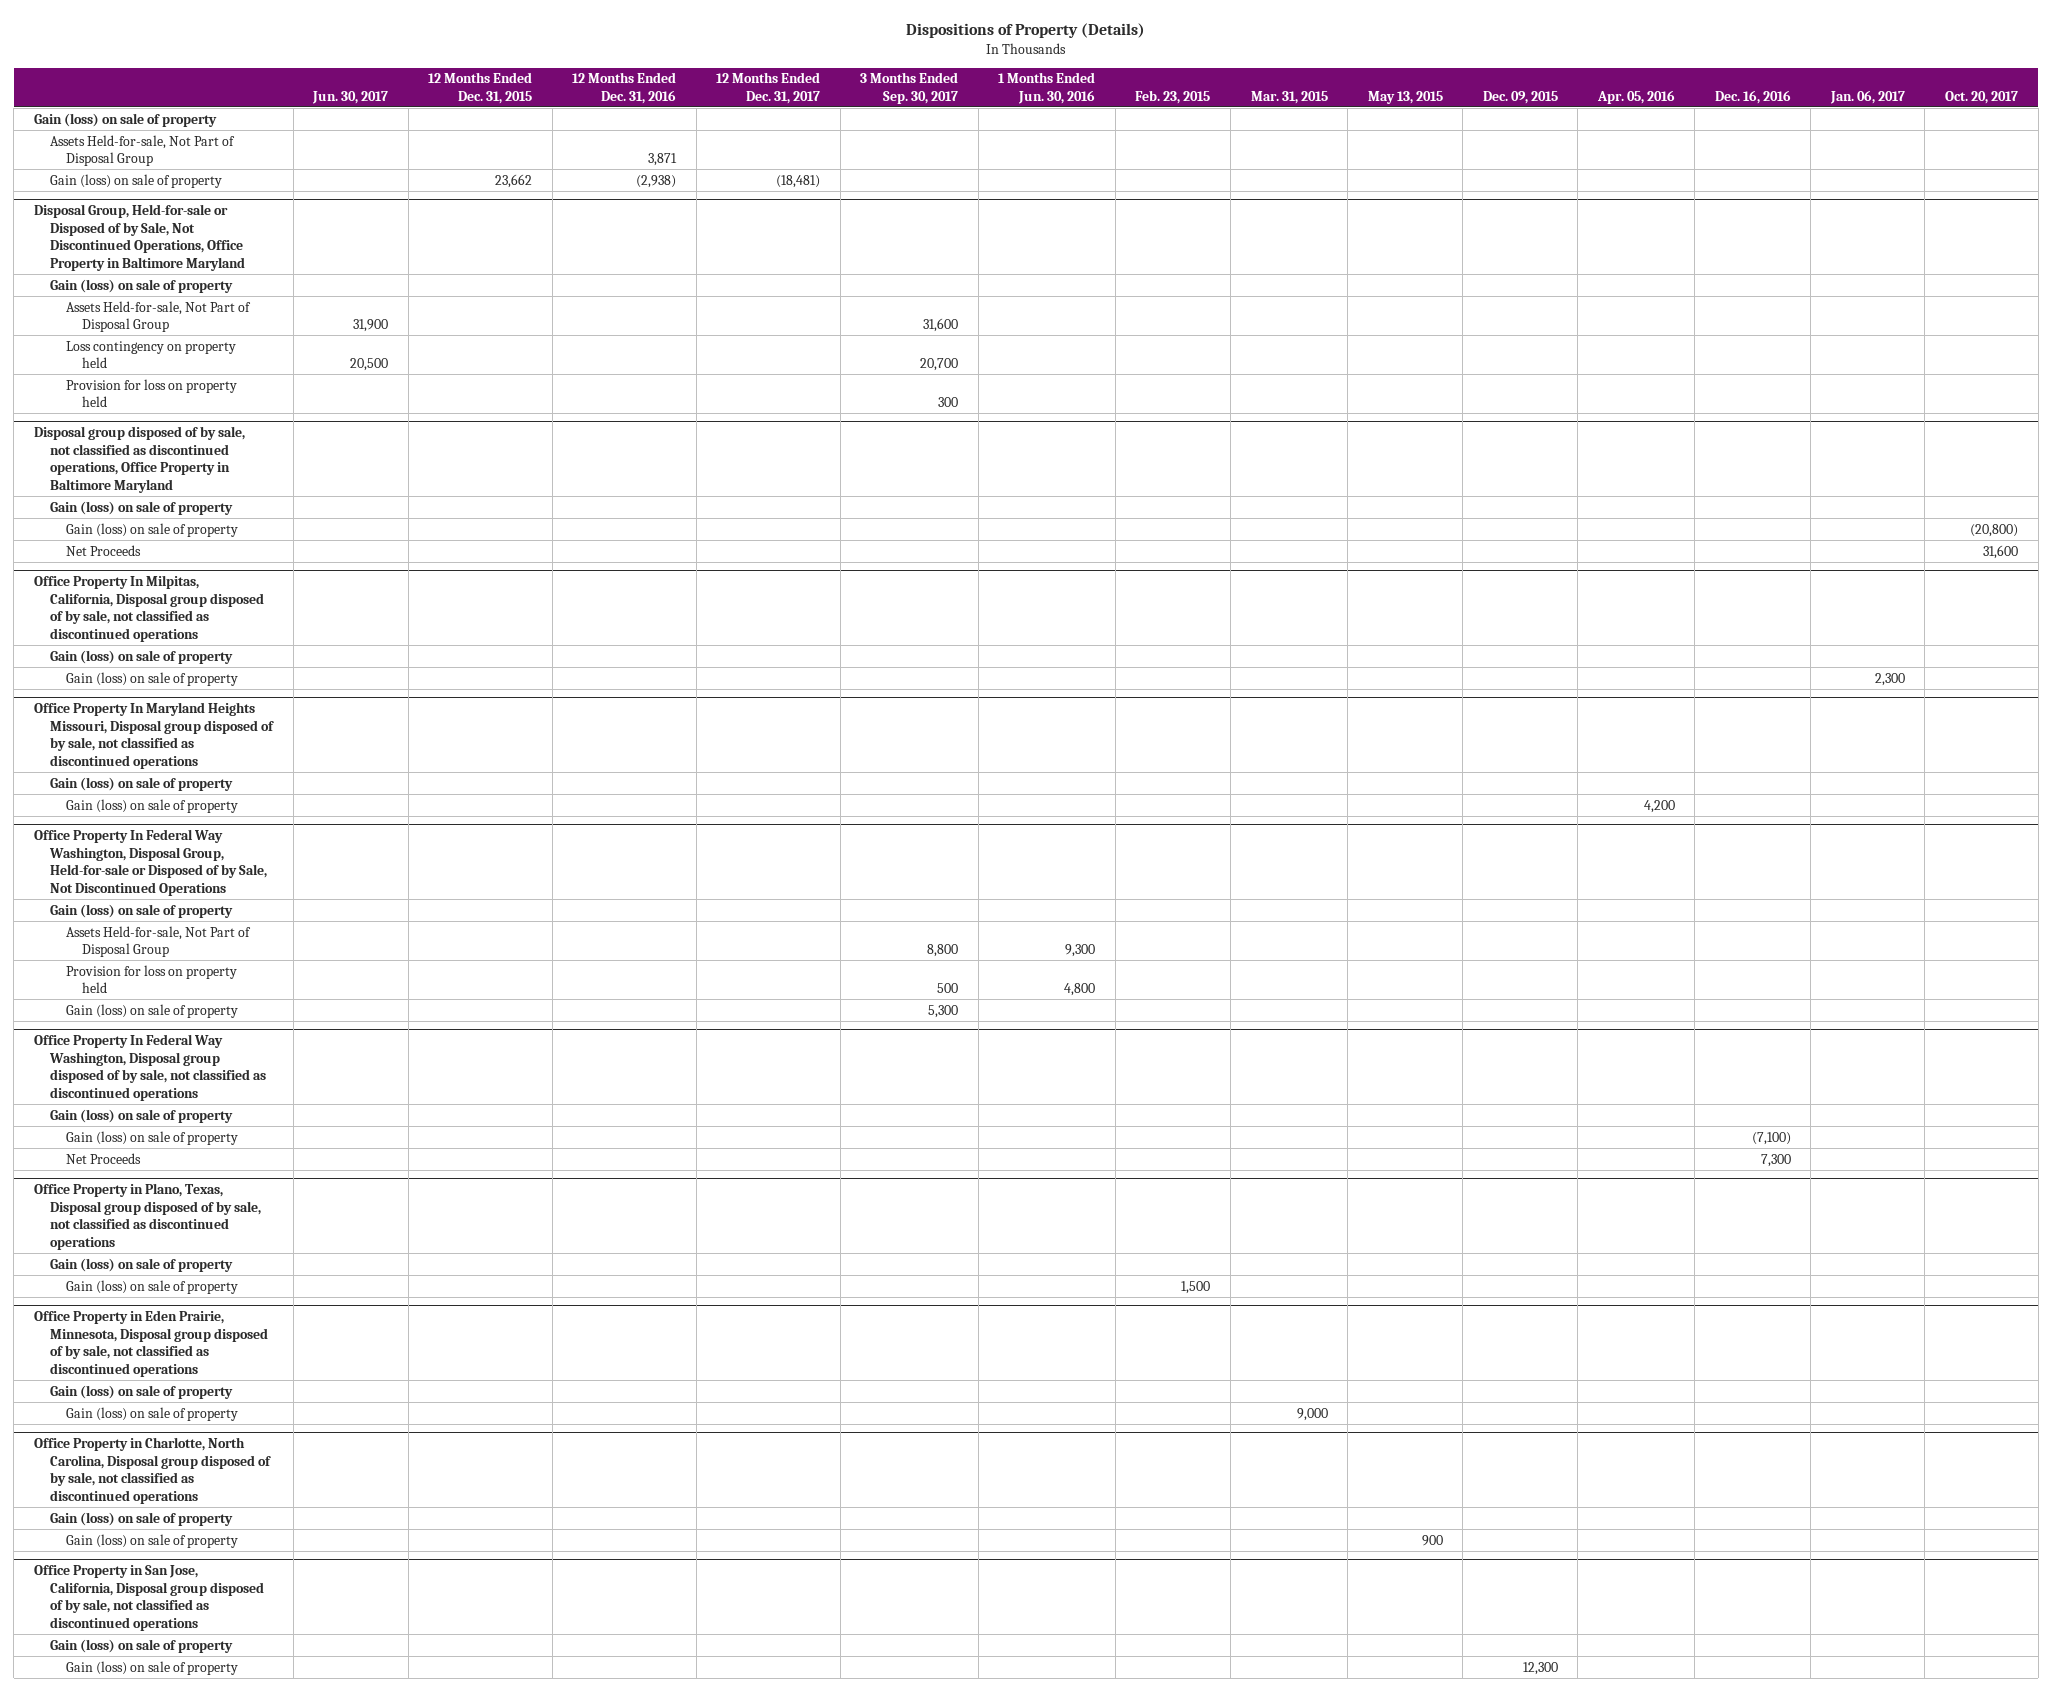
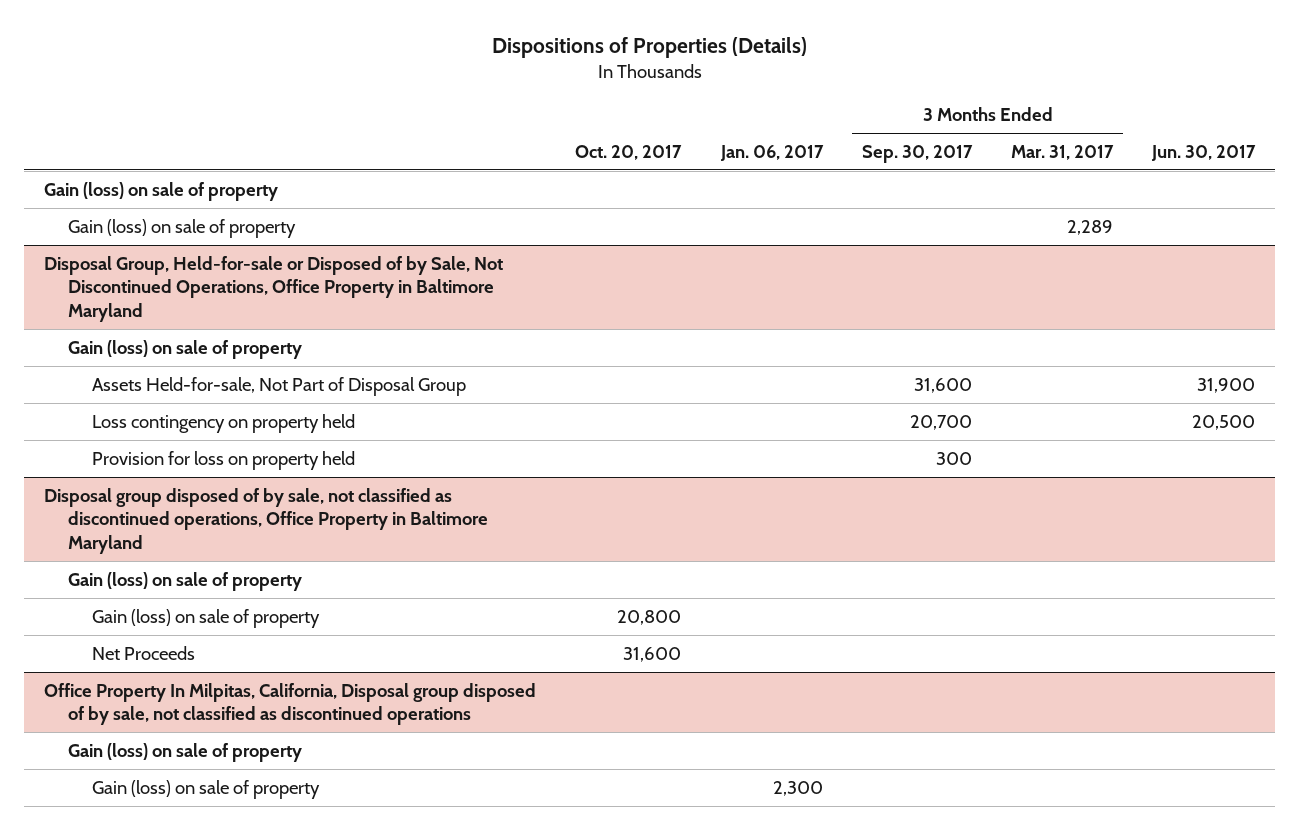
[906,23,1146,39] Dispositions of Property (Details) -> [491,36,807,58] Dispositions of Properties (Details)
[428,72,533,104] 12 Months Ended Dec. 31, 2015 -> none
[572,72,677,104] 12 Months Ended Dec. 31, 2016 -> none
[716,72,821,104] 12 Months Ended Dec. 31, 2017 -> none
[998,72,1096,104] 1 Months Ended Jun. 30, 2016 -> none
[1135,89,1211,104] Feb. 23, 2015 -> none
[1250,90,1328,104] Mar. 31, 2015 -> none
[1367,90,1443,104] May 13, 2015 -> none
[1482,90,1558,104] Dec. 09, 2015 -> none
[1596,89,1675,104] Apr. 05, 2016 -> none
[1714,89,1791,104] Dec. 16, 2016 -> none
none -> [1011,144,1115,160] Mar. 31, 2017
[49,134,235,167] Assets Held-for-sale, Not Part of Disposal Group -> none
[1970,523,2019,537] (20,800) -> [617,609,682,625] 20,800
[34,702,274,770] Office Property In Maryland Heights Missouri, Disposal group disposed of by sale, not classified as discontinued operations -> none
[49,776,233,791] Gain (loss) on sale of property -> none
[65,798,238,813] Gain (loss) on sale of property -> none
[34,829,267,897] Office Property In Federal Way Washington, Disposal Group, Held-for-sale or Disposed of by Sale, Not Discontinued Operations -> none
[49,903,233,918] Gain (loss) on sale of property -> none
[65,925,251,958] Assets Held-for-sale, Not Part of Disposal Group -> none
[65,964,237,994] Provision for loss on property held -> none
[65,1003,238,1018] Gain (loss) on sale of property -> none
[34,1034,266,1102] Office Property In Federal Way Washington, Disposal group disposed of by sale, not classified as discontinued operations -> none
[49,1108,233,1123] Gain (loss) on sale of property -> none
[65,1130,238,1145] Gain (loss) on sale of property -> none
[65,1152,141,1164] Net Proceeds -> none
[34,1183,261,1251] Office Property in Plano, Texas, Disposal group disposed of by sale, not classified as discontinued operations -> none
[49,1257,233,1272] Gain (loss) on sale of property -> none
[65,1279,238,1294] Gain (loss) on sale of property -> none
[34,1310,268,1378] Office Property in Eden Prairie, Minnesota, Disposal group disposed of by sale, not classified as discontinued operations -> none
[49,1384,233,1399] Gain (loss) on sale of property -> none
[65,1406,238,1421] Gain (loss) on sale of property -> none
[34,1437,271,1505] Office Property in Charlotte, North Carolina, Disposal group disposed of by sale, not classified as discontinued operations -> none
[49,1511,233,1526] Gain (loss) on sale of property -> none
[65,1533,238,1548] Gain (loss) on sale of property -> none
[34,1565,264,1632] Office Property in San Jose, California, Disposal group disposed of by sale, not classified as discontinued operations -> none
[49,1638,233,1653] Gain (loss) on sale of property -> none
[65,1660,238,1675] Gain (loss) on sale of property -> none

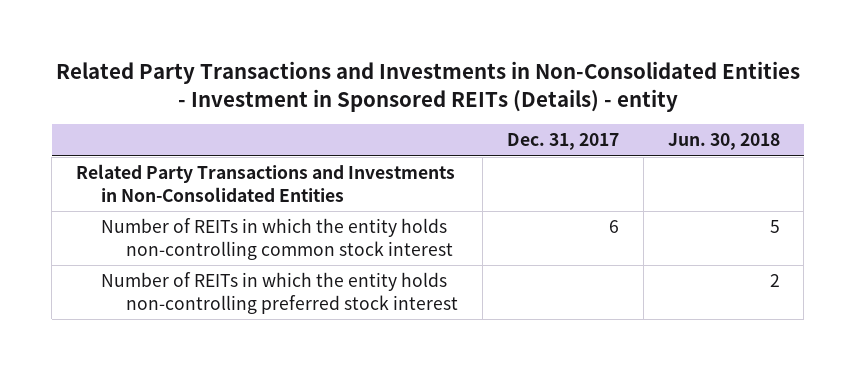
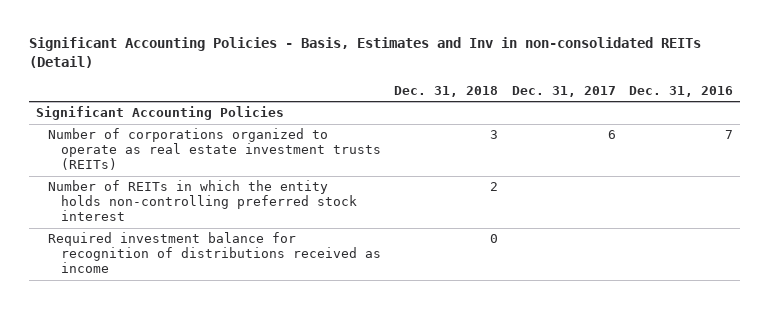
[55,61,800,112] Related Party Transactions and Investments in Non-Consolidated Entities - Investment in Sponsored REITs (Details) - entity -> [29,37,702,69] Significant Accounting Policies - Basis, Estimates and Inv in non-consolidated REITs (Detail)
[667,133,780,151] Jun. 30, 2018 -> none
none -> [394,86,499,98] Dec. 31, 2018
none -> [629,86,734,98] Dec. 31, 2016
[76,164,456,202] Related Party Transactions and Investments in Non-Consolidated Entities -> none
none -> [35,106,284,121] Significant Accounting Policies
[101,218,454,260] Number of REITs in which the entity holds non-controlling common stock interest -> [48,128,381,171] Number of corporations organized to operate as real estate investment trusts (REITs)
none -> [48,232,381,274] Required investment balance for recognition of distributions received as income

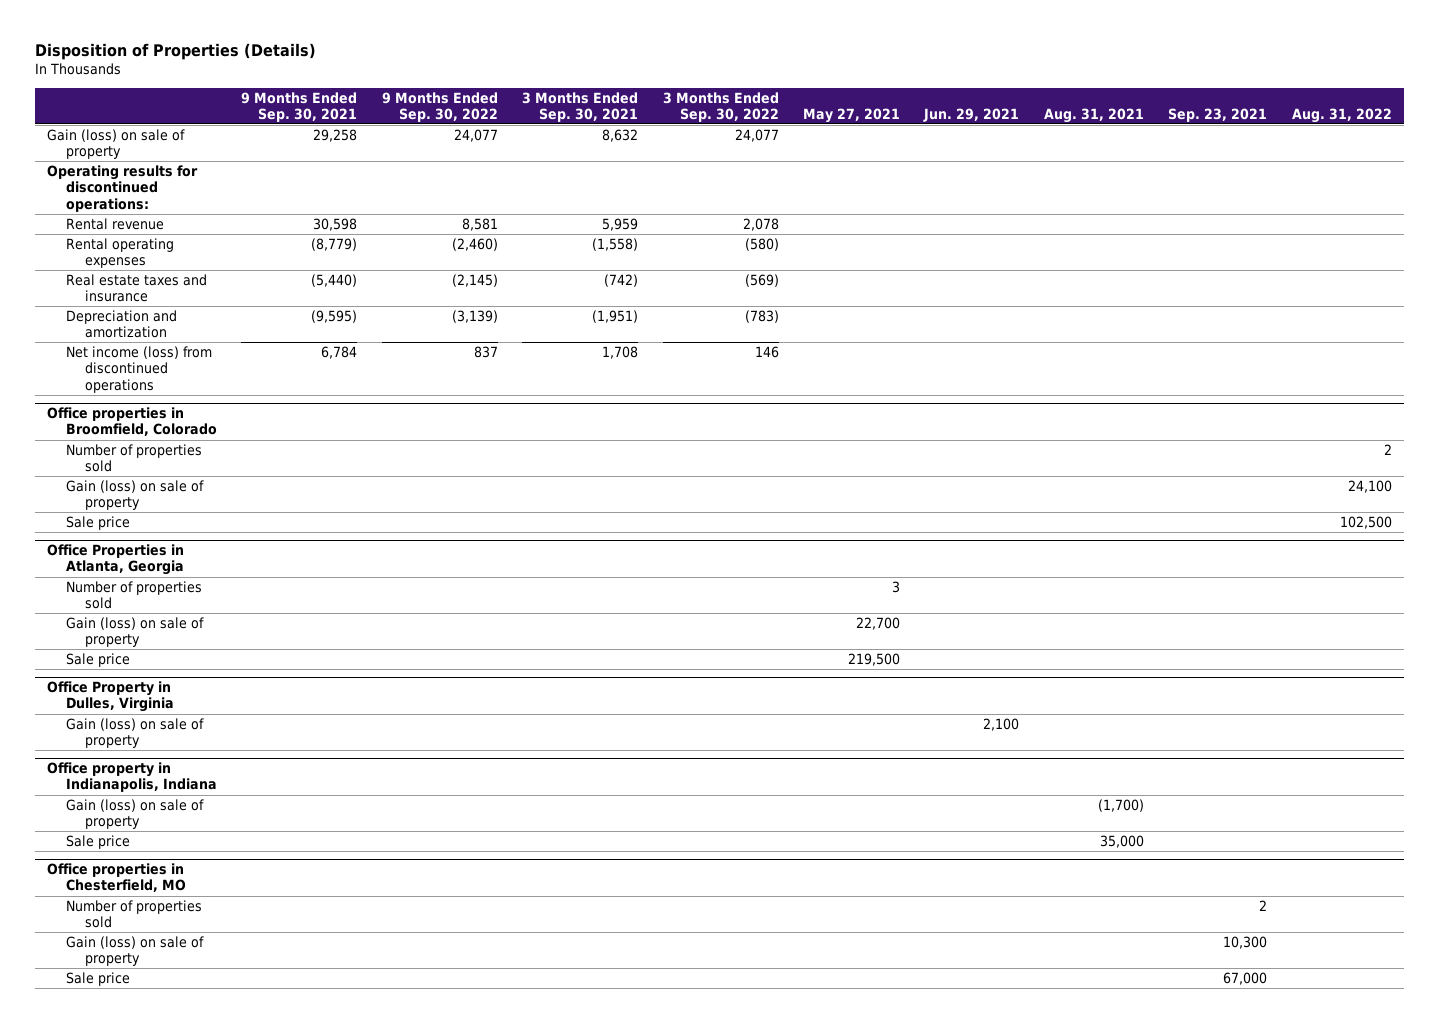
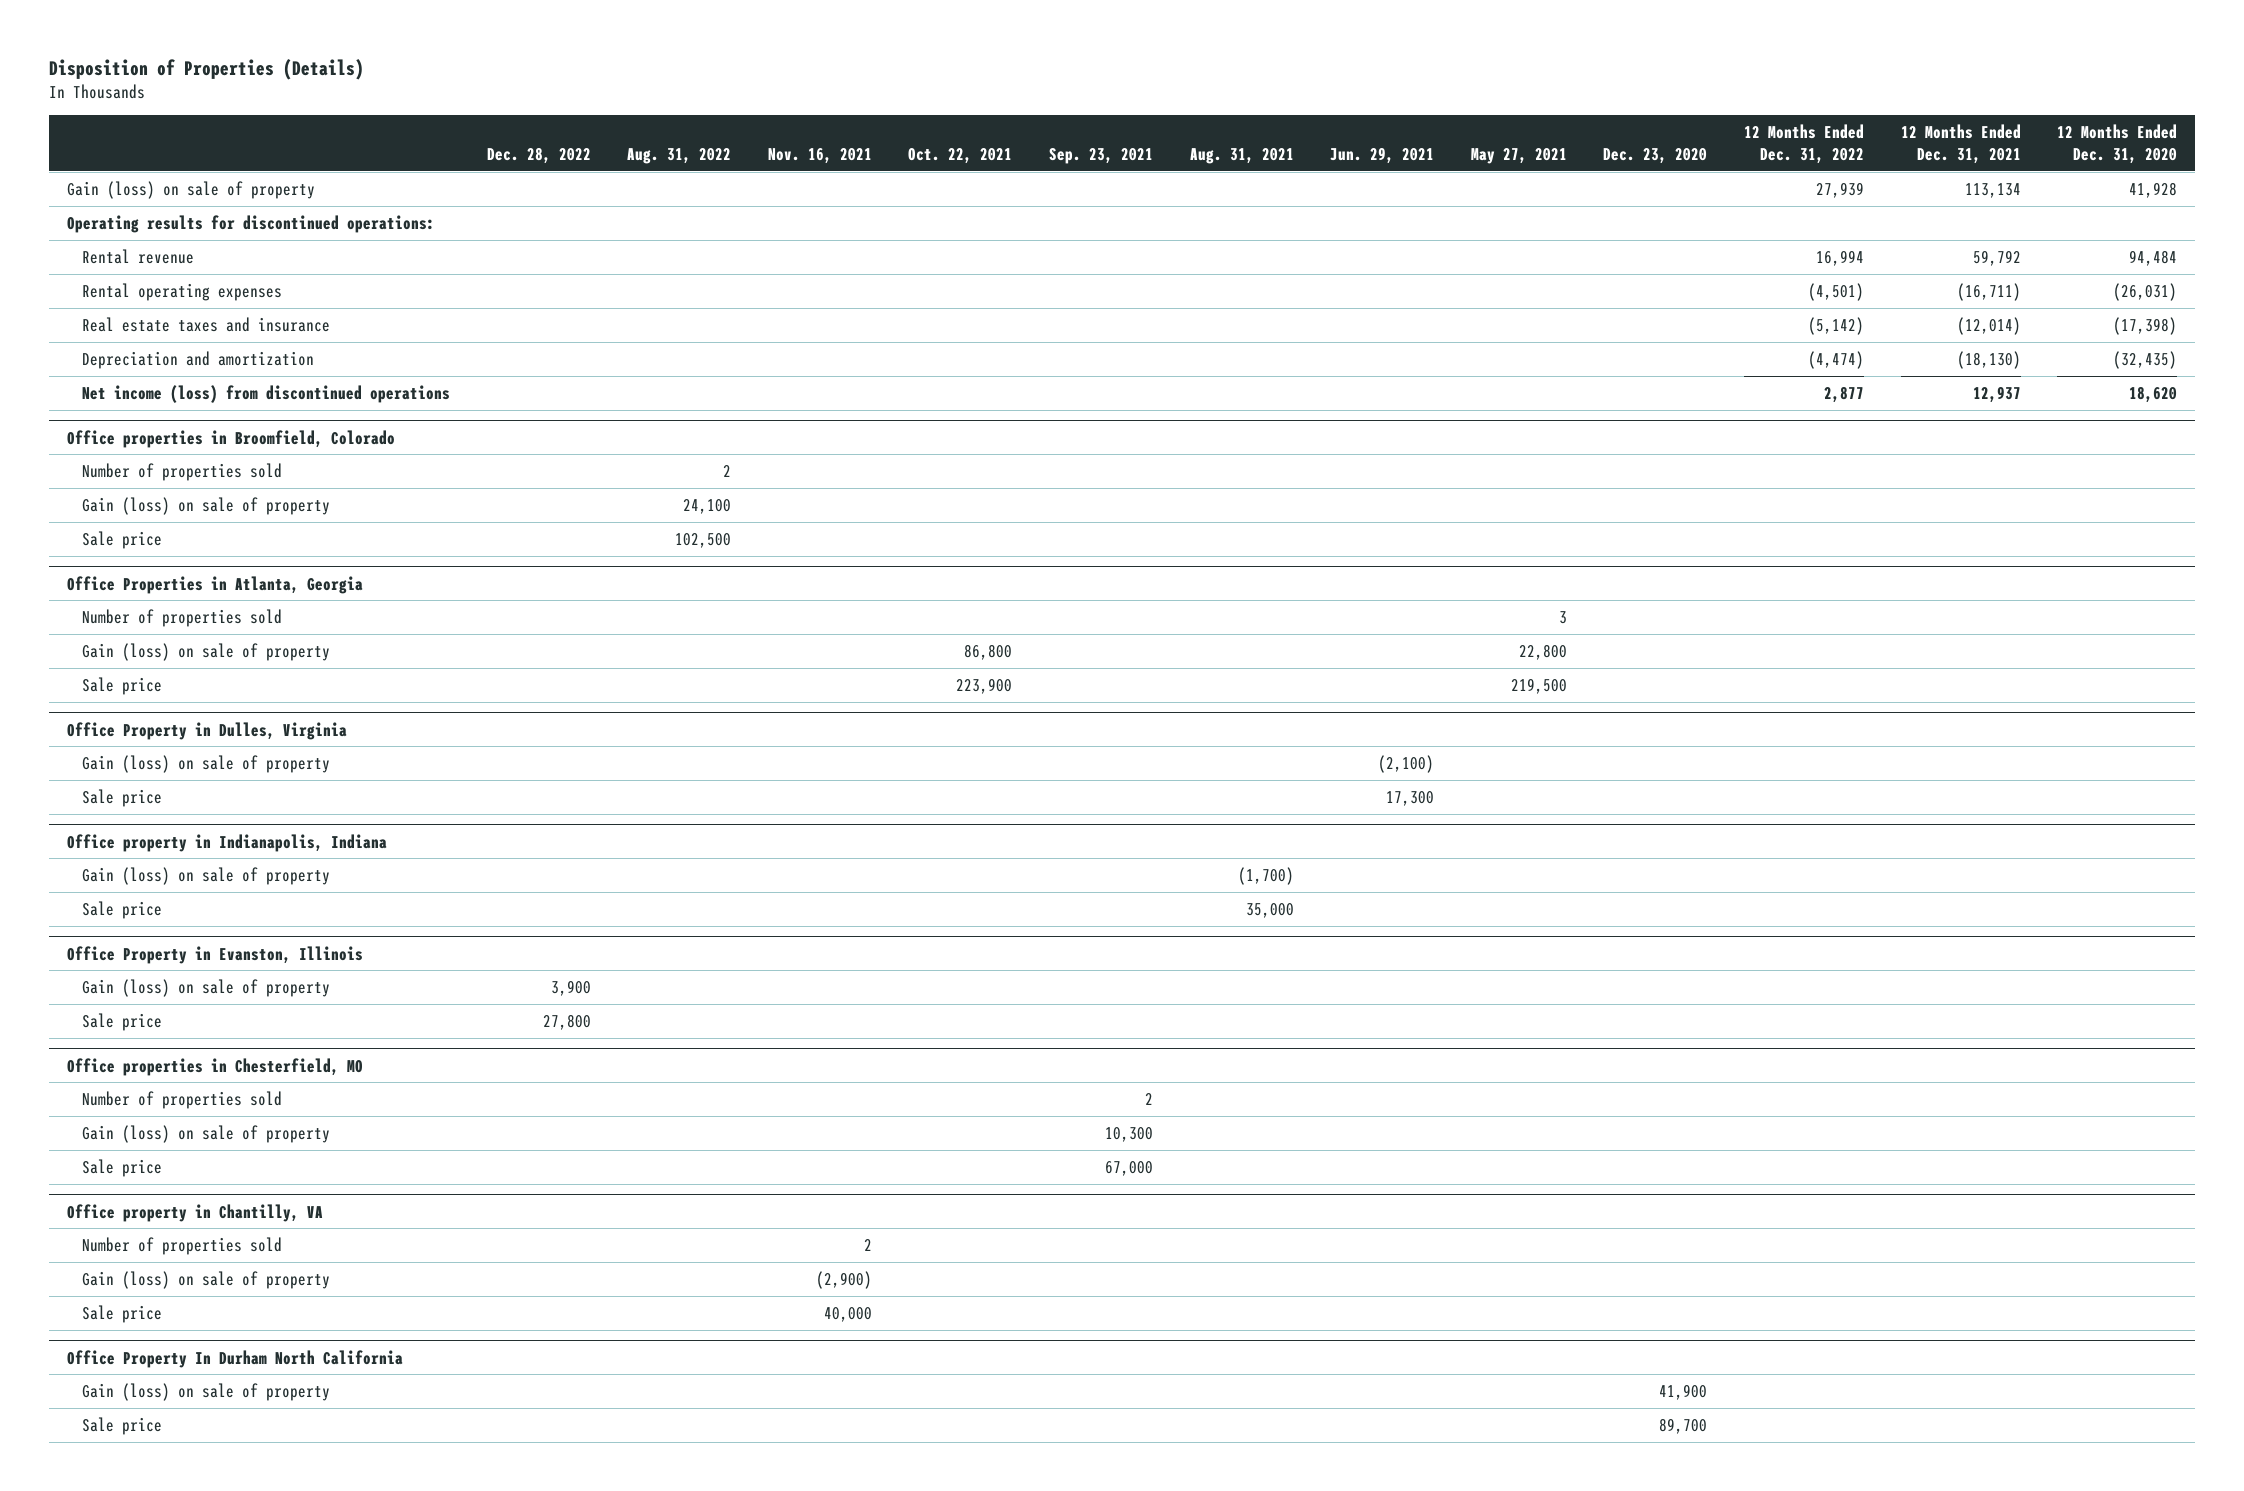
[241,91,358,122] 9 Months Ended Sep. 30, 2021 -> none
[381,91,498,122] 9 Months Ended Sep. 30, 2022 -> none
[522,91,639,122] 3 Months Ended Sep. 30, 2021 -> none
[662,91,779,122] 3 Months Ended Sep. 30, 2022 -> none
none -> [486,146,591,164] Dec. 28, 2022
none -> [767,147,872,164] Nov. 16, 2021
none -> [908,147,1013,164] Oct. 22, 2021
none -> [1603,147,1708,164] Dec. 23, 2020
none -> [1743,124,1864,164] 12 Months Ended Dec. 31, 2022
none -> [1900,124,2021,164] 12 Months Ended Dec. 31, 2021
none -> [2057,124,2178,164] 12 Months Ended Dec. 31, 2020
[856,617,901,631] 22,700 -> [1518,643,1567,660] 22,800
[983,718,1020,732] 2,100 -> [1378,754,1435,773] (2,100)
none -> [82,788,163,807] Sale price
none -> [67,945,364,964] Office Property in Evanston, Illinois
none -> [82,978,331,997] Gain (loss) on sale of property
none -> [82,1012,163,1031] Sale price
none -> [67,1203,324,1222] Office property in Chantilly, VA
none -> [82,1236,283,1255] Number of properties sold
none -> [82,1270,331,1289] Gain (loss) on sale of property
none -> [82,1304,163,1323] Sale price
none -> [67,1349,404,1368] Office Property In Durham North California
none -> [82,1382,331,1401] Gain (loss) on sale of property
none -> [82,1416,163,1435] Sale price

